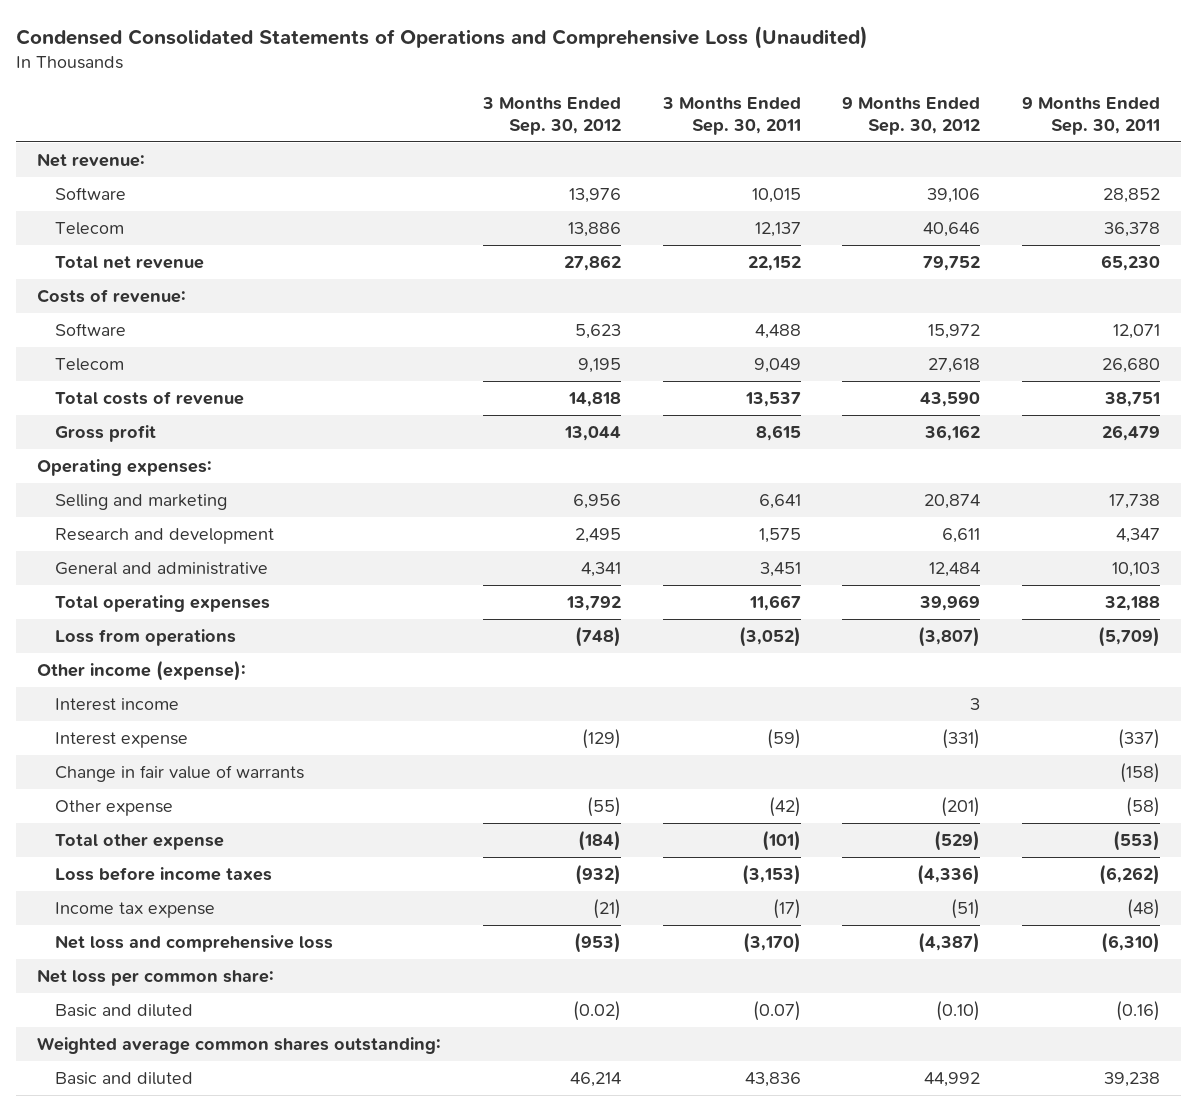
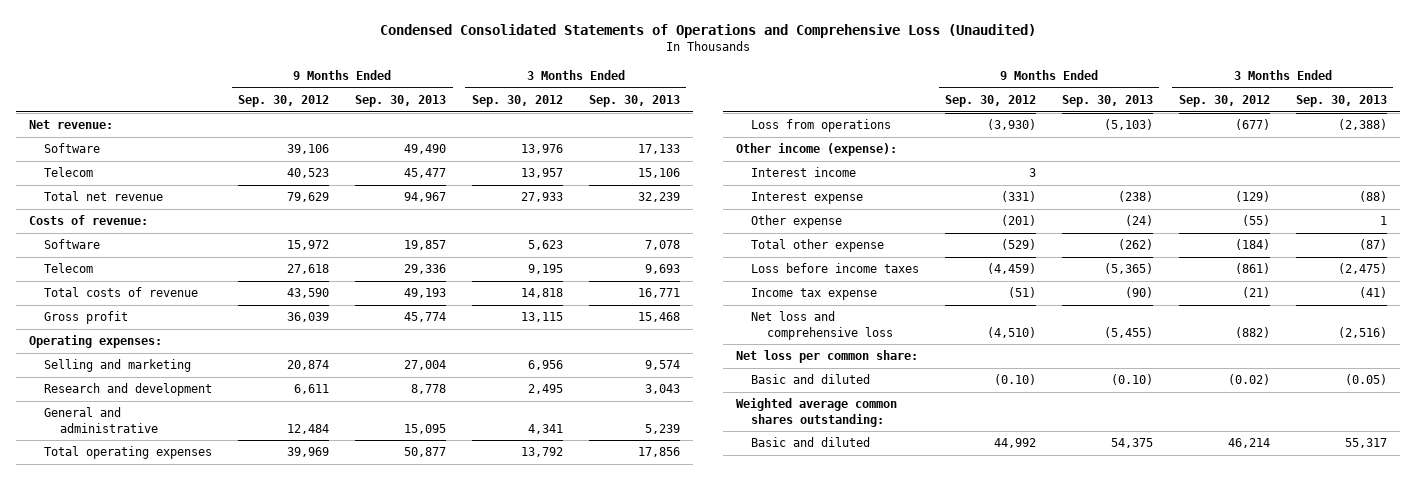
[661,97,801,135] 3 Months Ended Sep. 30, 2011 -> none
[1021,97,1160,135] 9 Months Ended Sep. 30, 2011 -> none
none -> [355,95,447,108] Sep. 30, 2013
none -> [588,95,680,108] Sep. 30, 2013
[567,222,621,238] 13,886 -> [520,168,563,179] 13,957
[923,222,981,238] 40,646 -> [287,168,330,179] 40,523
[563,255,621,272] 27,862 -> [520,192,563,203] 27,933
[923,256,981,272] 79,752 -> [287,192,330,203] 79,629
[563,426,621,442] 13,044 -> [520,312,563,323] 13,115
[924,425,981,442] 36,162 -> [287,312,330,323] 36,039
[574,626,621,648] (748) -> [1234,119,1270,131] (677)
[918,626,981,648] (3,807) -> [987,119,1037,131] (3,930)
[54,765,304,783] Change in fair value of warrants -> none
[574,864,621,886] (932) -> [1234,263,1270,275] (861)
[917,864,981,886] (4,336) -> [987,263,1037,275] (4,459)
[573,932,621,954] (953) -> [1234,326,1270,338] (882)
[918,932,981,954] (4,387) -> [987,326,1037,338] (4,510)

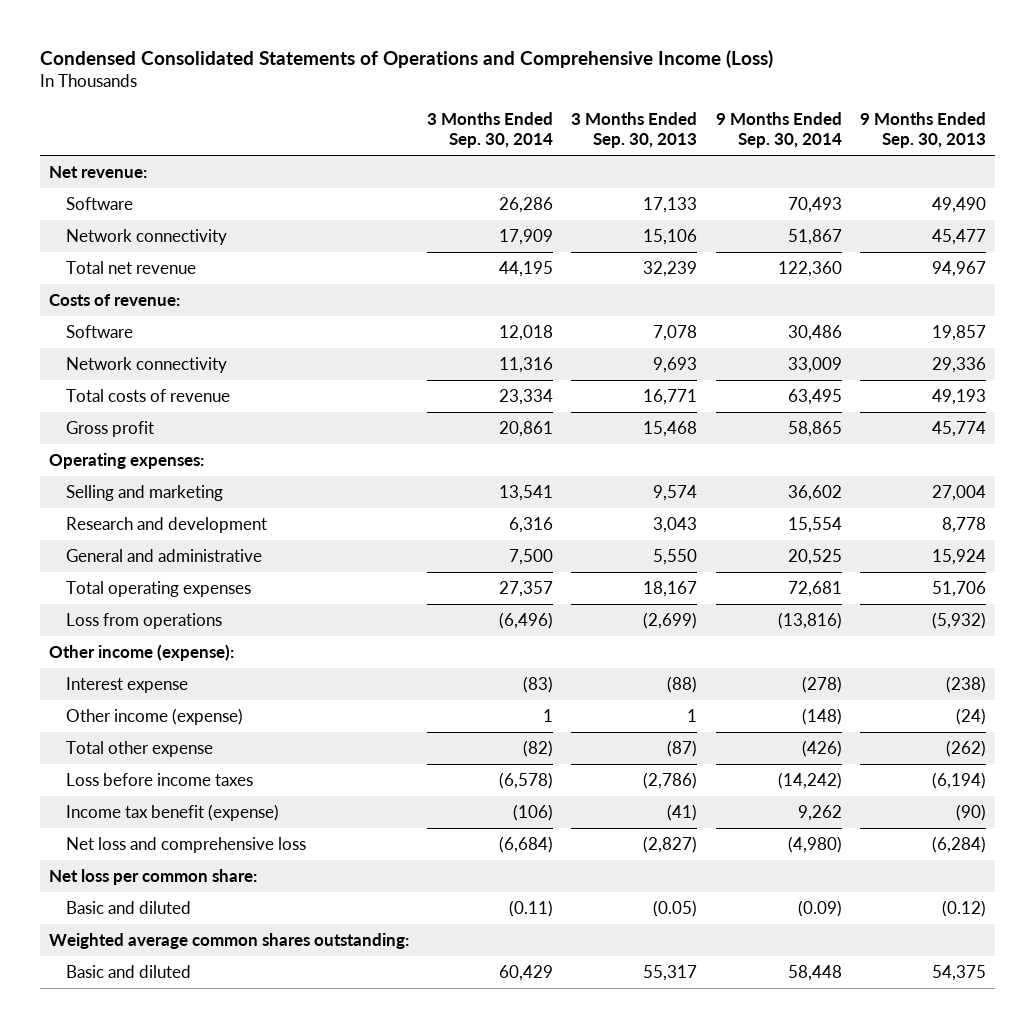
[379,24,1036,39] Condensed Consolidated Statements of Operations and Comprehensive Loss (Unaudited) -> [39,50,773,69] Condensed Consolidated Statements of Operations and Comprehensive Income (Loss)
[238,95,330,108] Sep. 30, 2012 -> none
[471,95,563,108] Sep. 30, 2012 -> none
none -> [427,112,554,148] 3 Months Ended Sep. 30, 2014
none -> [715,112,842,148] 9 Months Ended Sep. 30, 2014
[44,167,94,178] Telecom -> [65,229,227,246] Network connectivity
[44,263,94,274] Telecom -> [65,357,227,374] Network connectivity
[404,423,447,434] 15,095 -> [931,549,986,566] 15,924
[644,423,680,434] 5,239 -> [653,549,698,566] 5,550
[404,447,447,458] 50,877 -> [931,581,986,598] 51,706
[637,447,680,458] 17,856 -> [643,581,698,598] 18,167
[1104,119,1154,131] (5,103) -> [931,612,986,630] (5,932)
[1337,119,1387,131] (2,388) -> [643,612,698,630] (2,699)
[751,167,857,178] Interest income -> none
[751,215,843,229] Other expense -> [65,708,243,726] Other income (expense)
[1104,263,1154,275] (5,365) -> [931,772,986,790] (6,194)
[1337,263,1387,275] (2,475) -> [643,772,698,790] (2,786)
[751,288,878,301] Income tax expense -> [65,804,279,822] Income tax benefit (expense)
[1104,326,1154,338] (5,455) -> [931,836,986,854] (6,284)
[1337,326,1387,338] (2,516) -> [643,836,698,854] (2,827)
[1111,374,1154,386] (0.10) -> [941,900,986,918] (0.12)

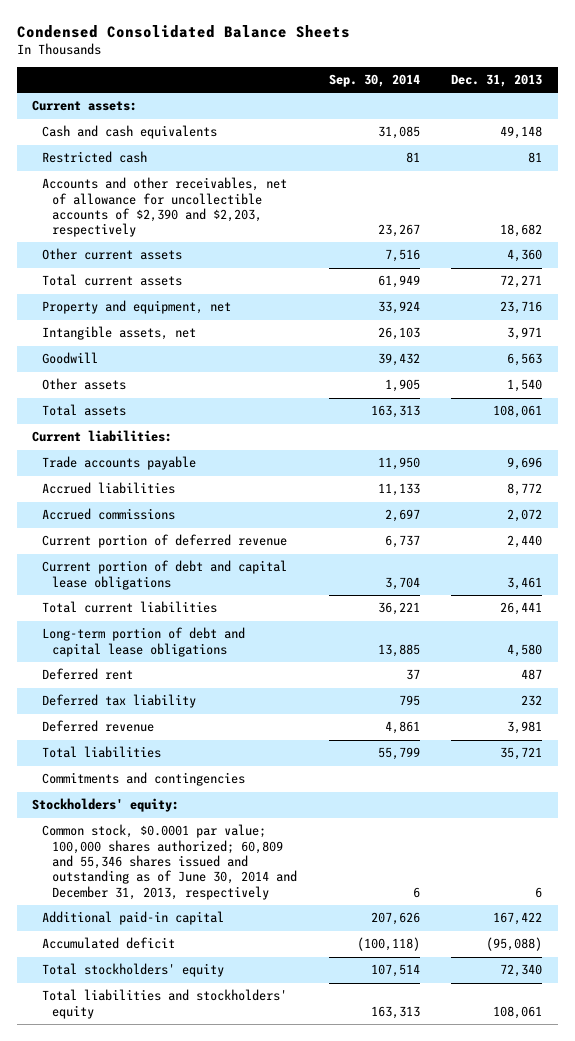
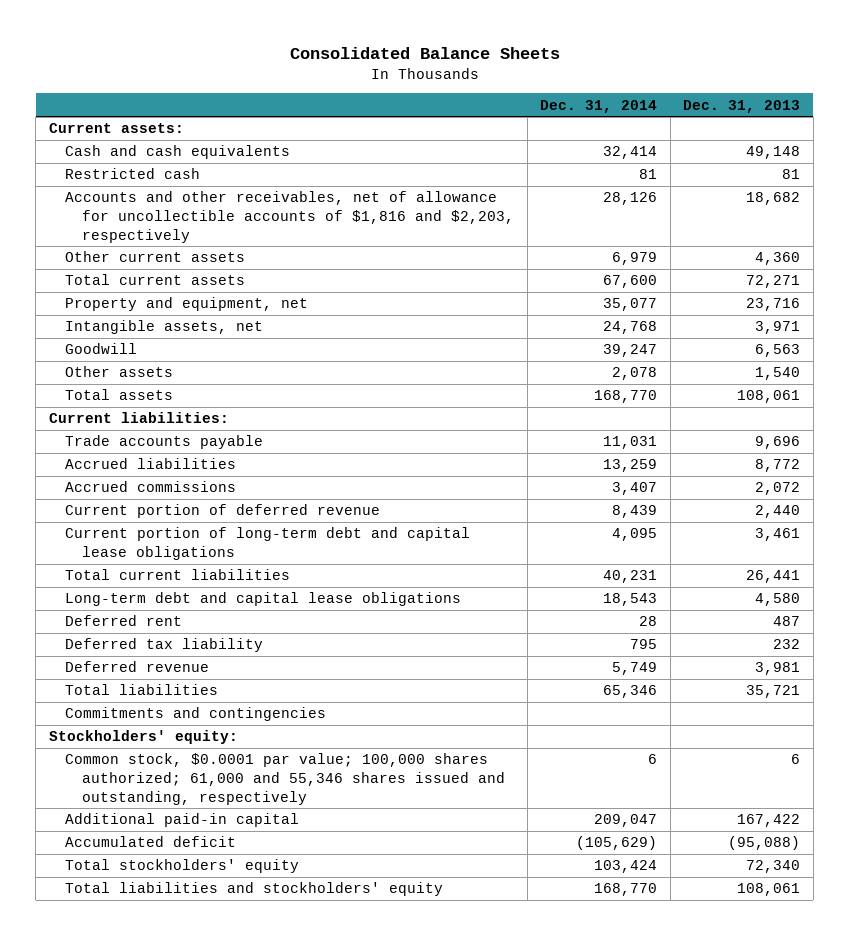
[16,24,350,38] Condensed Consolidated Balance Sheets -> [289,46,560,59] Consolidated Balance Sheets
[328,74,420,88] Sep. 30, 2014 -> none
none -> [540,99,658,113] Dec. 31, 2014
[42,177,288,238] Accounts and other receivables, net of allowance for uncollectible accounts of $2,390 and $2,203, respectively -> [65,191,515,243] Accounts and other receivables, net of allowance for uncollectible accounts of $1,816 and $2,203, respectively
[42,560,288,590] Current portion of debt and capital lease obligations -> [65,527,471,561] Current portion of long-term debt and capital lease obligations
[42,627,246,657] Long-term portion of debt and capital lease obligations -> [65,592,462,607] Long-term debt and capital lease obligations
[42,824,297,900] Common stock, $0.0001 par value; 100,000 shares authorized; 60,809 and 55,346 shares issued and outstanding as of June 30, 2014 and December 31, 2013, respectively -> [65,753,506,805] Common stock, $0.0001 par value; 100,000 shares authorized; 61,000 and 55,346 shares issued and outstanding, respectively

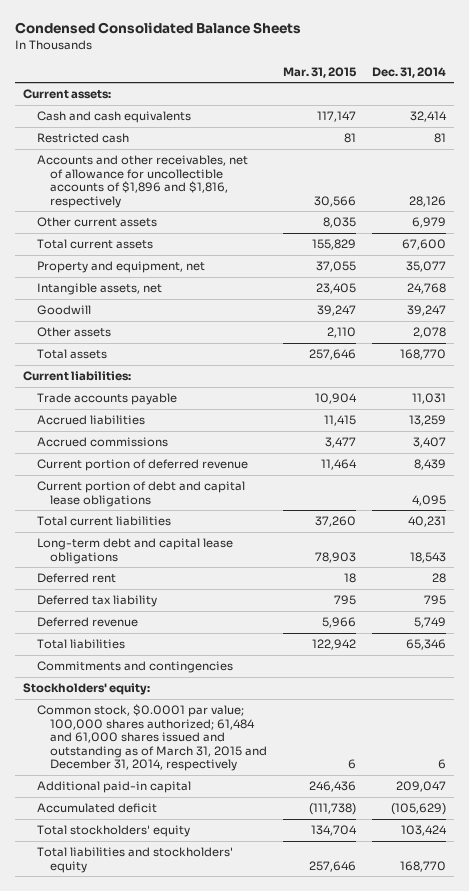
[289,46,560,59] Consolidated Balance Sheets -> [15,22,302,35] Condensed Consolidated Balance Sheets
[683,99,801,113] Dec. 31, 2013 -> none
none -> [282,66,357,78] Mar. 31, 2015
[65,191,515,243] Accounts and other receivables, net of allowance for uncollectible accounts of $1,816 and $2,203, respectively -> [36,155,248,208] Accounts and other receivables, net of allowance for uncollectible accounts of $1,896 and $1,816, respectively
[65,527,471,561] Current portion of long-term debt and capital lease obligations -> [36,481,245,507] Current portion of debt and capital lease obligations
[65,753,506,805] Common stock, $0.0001 par value; 100,000 shares authorized; 61,000 and 55,346 shares issued and outstanding, respectively -> [36,704,268,772] Common stock, $0.0001 par value; 100,000 shares authorized; 61,484 and 61,000 shares issued and outstanding as of March 31, 2015 and December 31, 2014, respectively

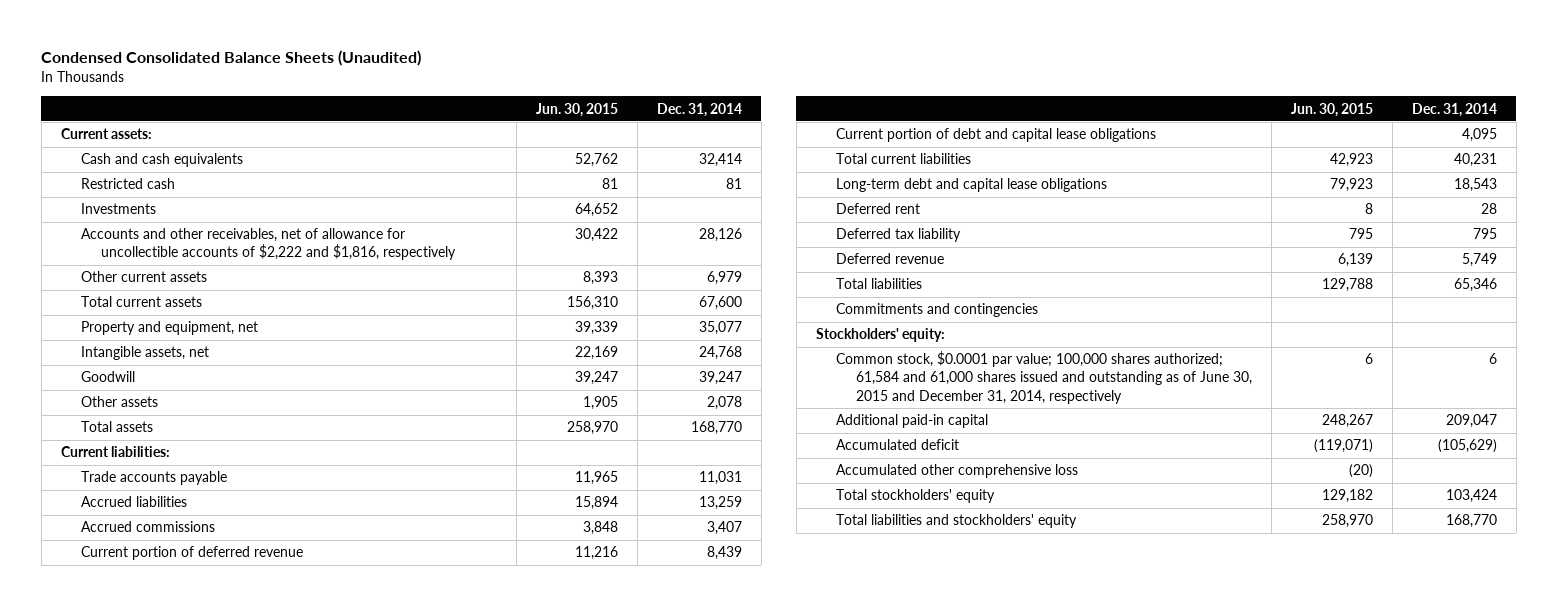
[15,22,302,35] Condensed Consolidated Balance Sheets -> [41,50,422,67] Condensed Consolidated Balance Sheets (Unaudited)
[282,66,357,78] Mar. 31, 2015 -> none
none -> [535,102,618,117] Jun. 30, 2015
none -> [80,203,156,215] Investments
[36,155,248,208] Accounts and other receivables, net of allowance for uncollectible accounts of $1,896 and $1,816, respectively -> [80,228,456,261] Accounts and other receivables, net of allowance for uncollectible accounts of $2,222 and $1,816, respectively
[36,704,268,772] Common stock, $0.0001 par value; 100,000 shares authorized; 61,484 and 61,000 shares issued and outstanding as of March 31, 2015 and December 31, 2014, respectively -> [835,351,1252,404] Common stock, $0.0001 par value; 100,000 shares authorized; 61,584 and 61,000 shares issued and outstanding as of June 30, 2015 and December 31, 2014, respectively
none -> [835,464,1078,479] Accumulated other comprehensive loss

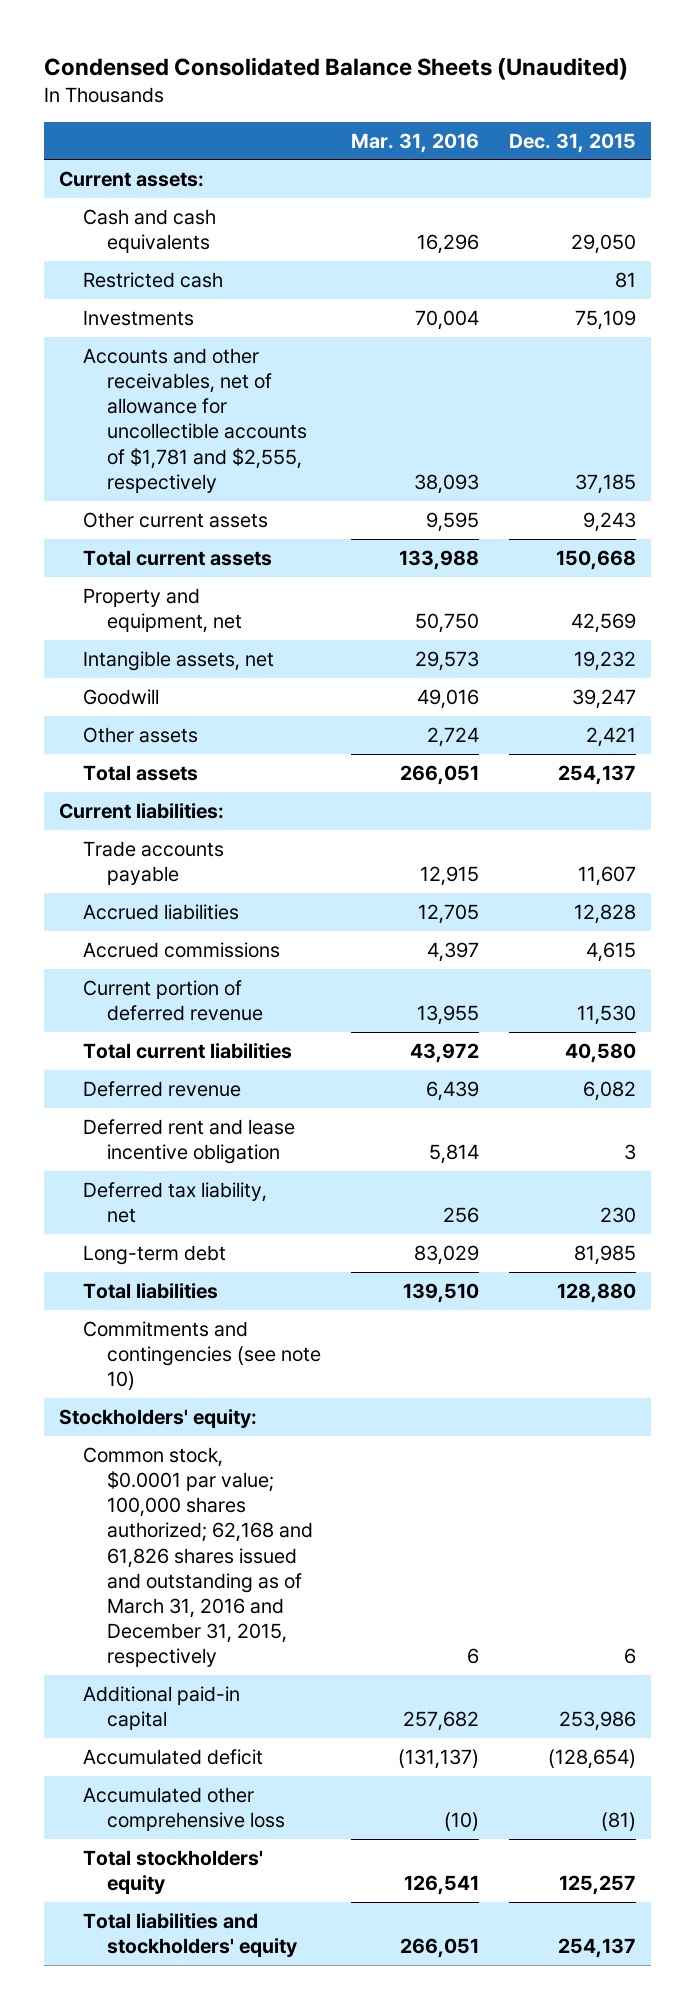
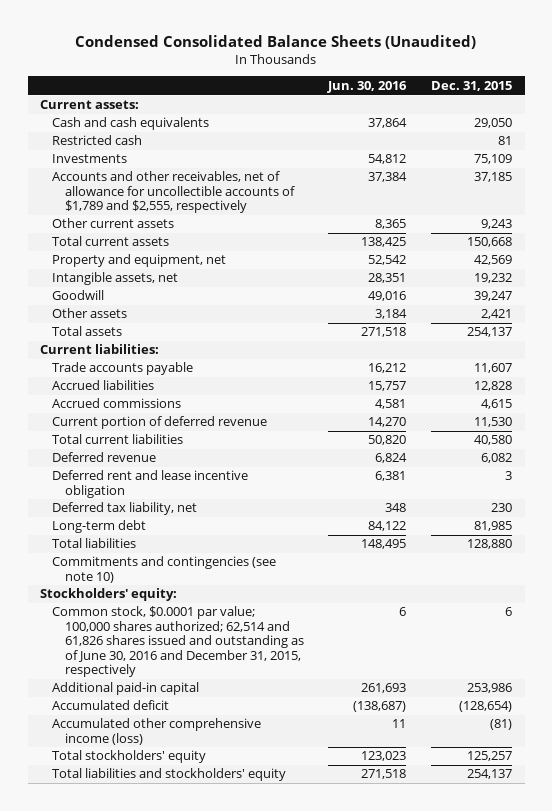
[350,132,479,153] Mar. 31, 2016 -> none
none -> [327,80,408,93] Jun. 30, 2016
[82,347,307,493] Accounts and other receivables, net of allowance for uncollectible accounts of $1,781 and $2,555, respectively -> [52,171,295,214] Accounts and other receivables, net of allowance for uncollectible accounts of $1,789 and $2,555, respectively
[82,1446,313,1668] Common stock, $0.0001 par value; 100,000 shares authorized; 62,168 and 61,826 shares issued and outstanding as of March 31, 2016 and December 31, 2015, respectively -> [52,606,304,678] Common stock, $0.0001 par value; 100,000 shares authorized; 62,514 and 61,826 shares issued and outstanding as of June 30, 2016 and December 31, 2015, respectively
[82,1786,285,1832] Accumulated other comprehensive loss -> [52,718,262,745] Accumulated other comprehensive income (loss)

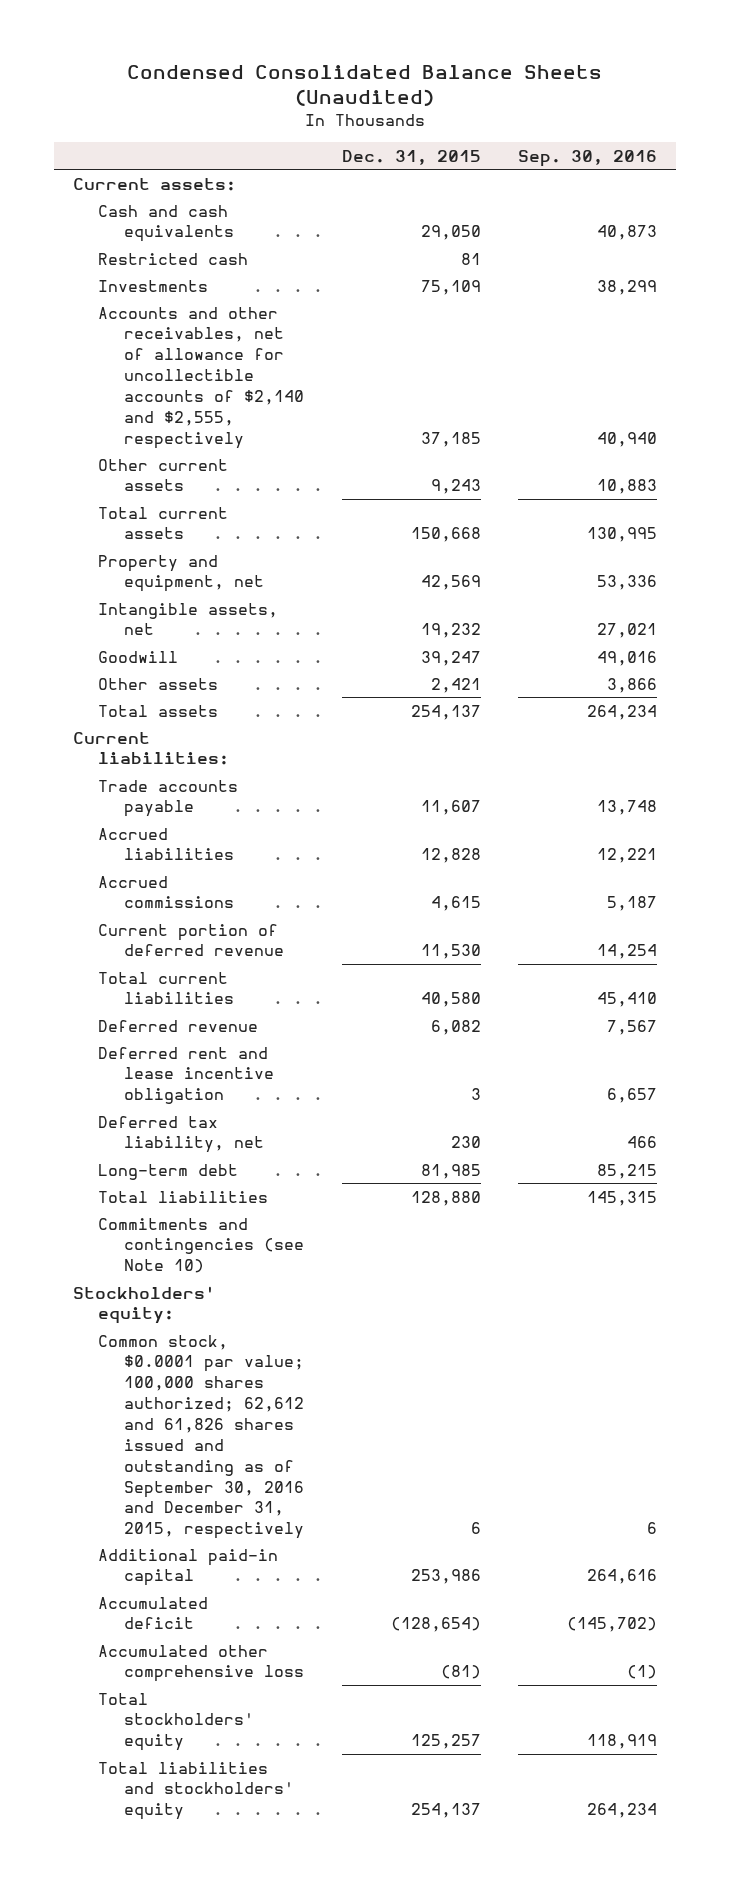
[327,80,408,93] Jun. 30, 2016 -> none
none -> [518,149,658,167] Sep. 30, 2016
[52,171,295,214] Accounts and other receivables, net of allowance for uncollectible accounts of $1,789 and $2,555, respectively -> [98,306,305,449] Accounts and other receivables, net of allowance for uncollectible accounts of $2,140 and $2,555, respectively
[52,556,277,583] Commitments and contingencies (see note 10) -> [98,1217,305,1274] Commitments and contingencies (see Note 10)
[52,606,304,678] Common stock, $0.0001 par value; 100,000 shares authorized; 62,514 and 61,826 shares issued and outstanding as of June 30, 2016 and December 31, 2015, respectively -> [98,1334,305,1540] Common stock, $0.0001 par value; 100,000 shares authorized; 62,612 and 61,826 shares issued and outstanding as of September 30, 2016 and December 31, 2015, respectively
[52,718,262,745] Accumulated other comprehensive income (loss) -> [98,1644,305,1683] Accumulated other comprehensive loss

